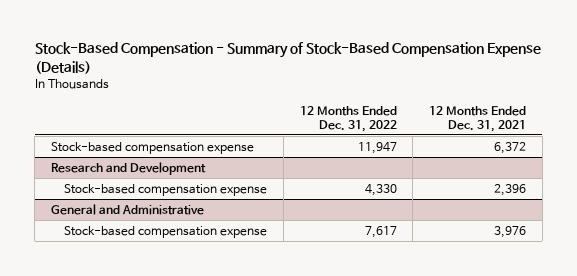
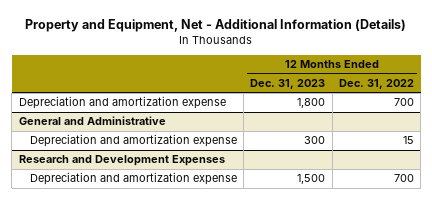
[34,42,541,75] Stock-Based Compensation - Summary of Stock-Based Compensation Expense (Details) -> [25,18,407,32] Property and Equipment, Net - Additional Information (Details)
[428,105,526,132] 12 Months Ended Dec. 31, 2021 -> none
none -> [250,78,326,89] Dec. 31, 2023
[50,141,254,154] Stock-based compensation expense -> none
[50,161,206,175] Research and Development -> none
[64,183,268,196] Stock-based compensation expense -> none
none -> [18,96,226,110] Depreciation and amortization expense
[64,225,268,238] Stock-based compensation expense -> none
none -> [30,134,238,148] Depreciation and amortization expense
none -> [18,155,225,167] Research and Development Expenses
none -> [30,172,238,186] Depreciation and amortization expense

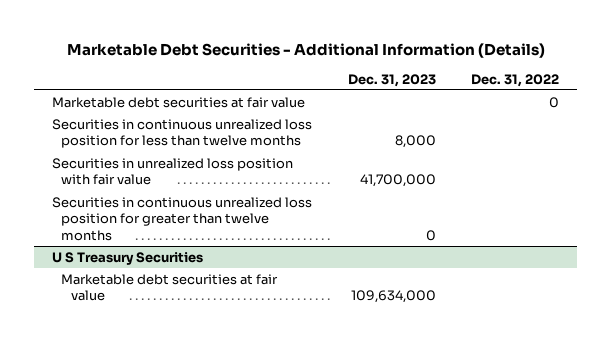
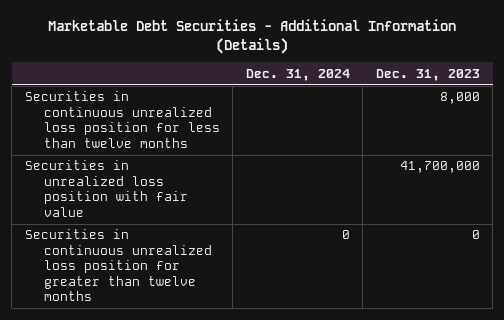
[471,73,560,87] Dec. 31, 2022 -> none
none -> [245,68,350,81] Dec. 31, 2024
[52,96,306,108] Marketable debt securities at fair value -> none
[52,251,204,265] U S Treasury Securities -> none
[61,273,279,302] Marketable debt securities at fair value -> none

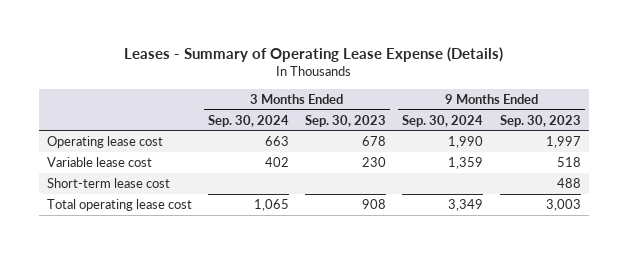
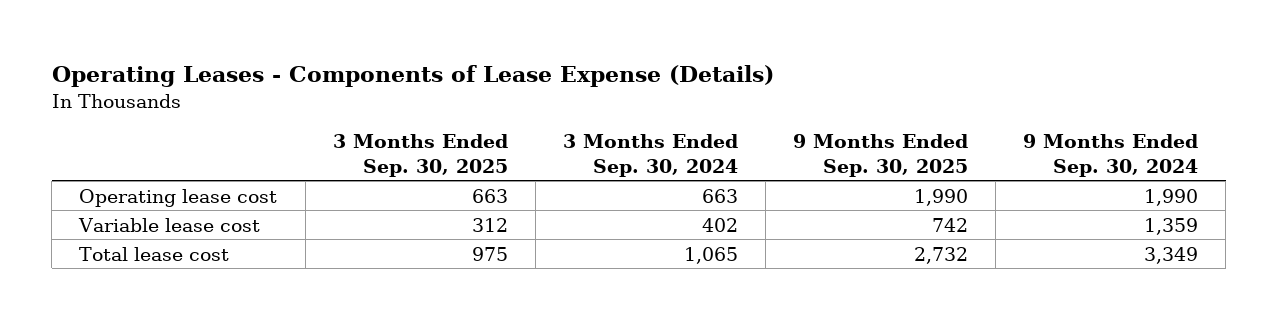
[123,46,503,62] Leases - Summary of Operating Lease Expense (Details) -> [51,64,774,87] Operating Leases - Components of Lease Expense (Details)
[305,114,387,127] Sep. 30, 2023 -> none
[499,114,581,127] Sep. 30, 2023 -> none
none -> [332,134,508,177] 3 Months Ended Sep. 30, 2025
none -> [793,134,969,177] 9 Months Ended Sep. 30, 2025
[46,177,170,188] Short-term lease cost -> none
[46,198,192,211] Total operating lease cost -> [79,246,230,261] Total lease cost

